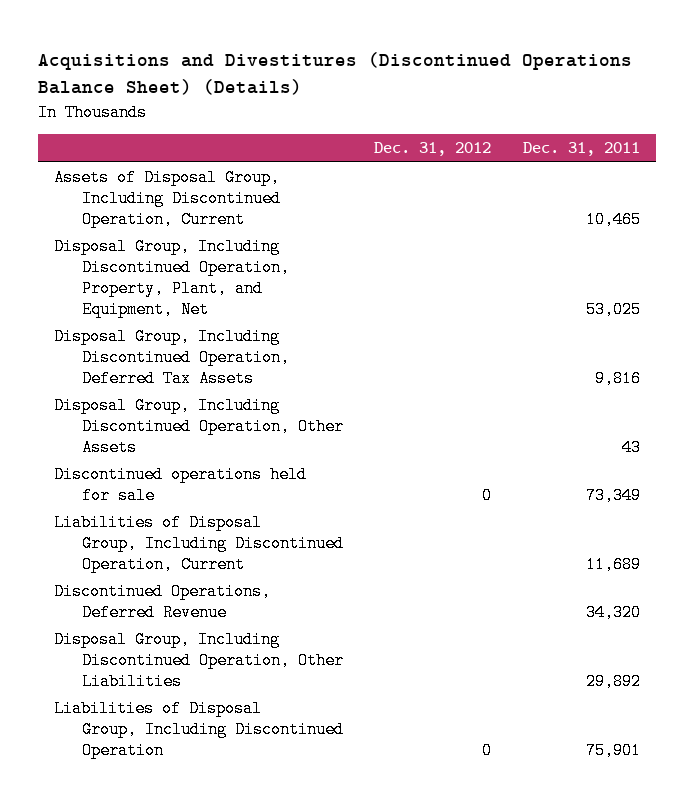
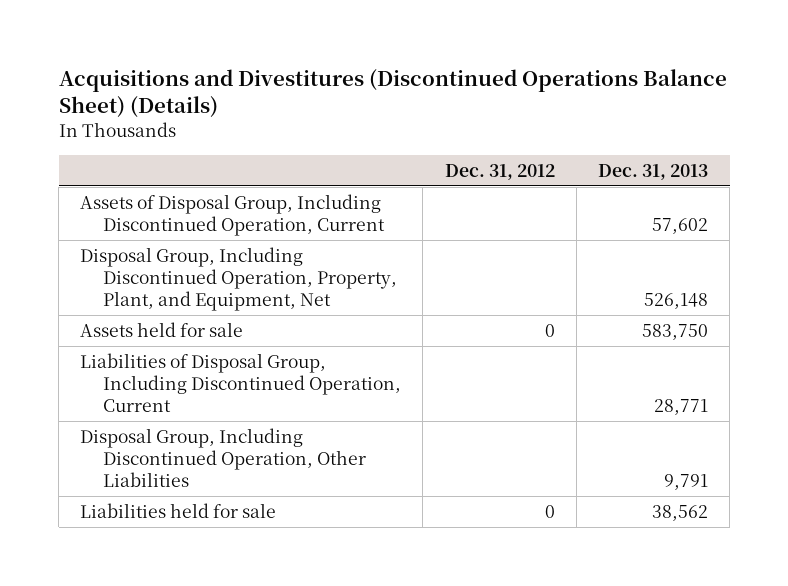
[523,142,641,157] Dec. 31, 2011 -> none
none -> [597,163,708,180] Dec. 31, 2013
[54,328,290,387] Disposal Group, Including Discontinued Operation, Deferred Tax Assets -> none
[54,397,344,456] Disposal Group, Including Discontinued Operation, Other Assets -> none
[54,466,308,504] Discontinued operations held for sale -> [80,321,244,337] Assets held for sale
[54,583,272,621] Discontinued Operations, Deferred Revenue -> none
[54,700,344,759] Liabilities of Disposal Group, Including Discontinued Operation -> [80,502,277,518] Liabilities held for sale

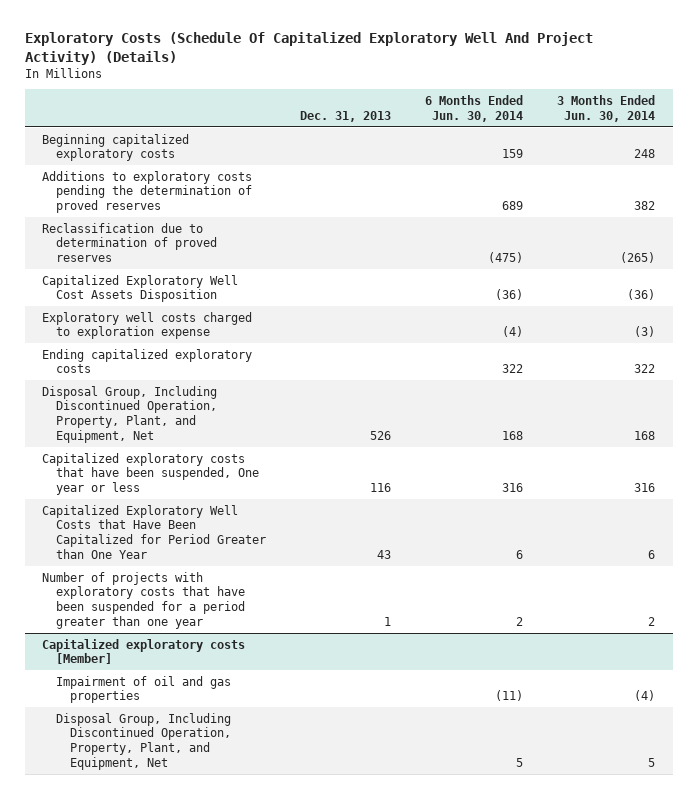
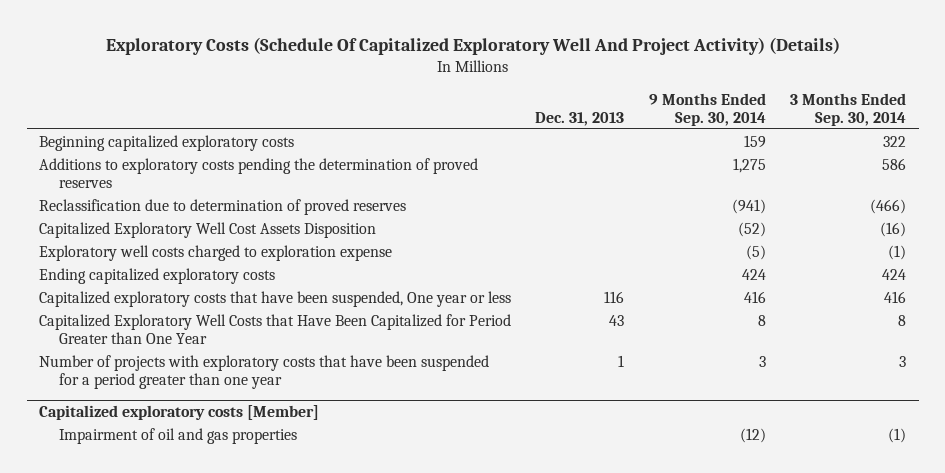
[425,94,524,122] 6 Months Ended Jun. 30, 2014 -> none
[557,94,656,122] 3 Months Ended Jun. 30, 2014 -> none
none -> [648,92,766,126] 9 Months Ended Sep. 30, 2014
none -> [790,92,907,126] 3 Months Ended Sep. 30, 2014
[41,385,217,444] Disposal Group, Including Discontinued Operation, Property, Plant, and Equipment, Net -> none
[55,712,231,771] Disposal Group, Including Discontinued Operation, Property, Plant, and Equipment, Net -> none

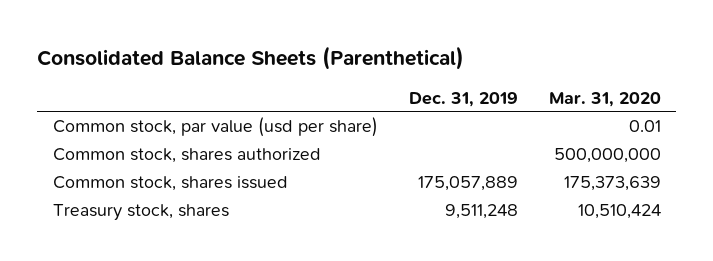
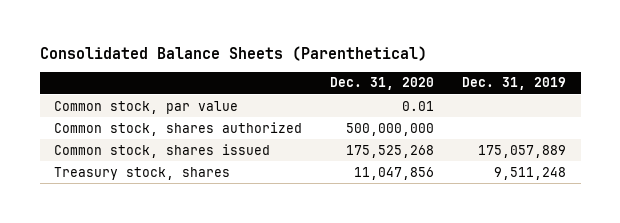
[548,91,661,107] Mar. 31, 2020 -> none
none -> [330,77,435,91] Dec. 31, 2020
[52,117,378,138] Common stock, par value (usd per share) -> [53,100,238,114] Common stock, par value

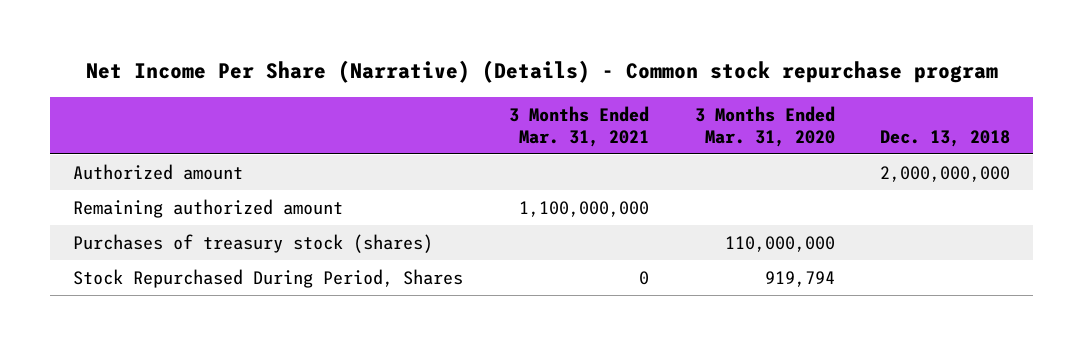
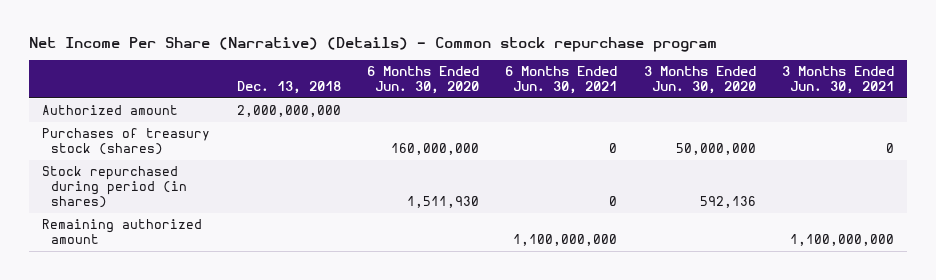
[508,105,649,147] 3 Months Ended Mar. 31, 2021 -> none
[694,105,835,147] 3 Months Ended Mar. 31, 2020 -> none
none -> [366,66,479,95] 6 Months Ended Jun. 30, 2020
none -> [505,66,618,95] 6 Months Ended Jun. 30, 2021
none -> [643,66,756,95] 3 Months Ended Jun. 30, 2020
none -> [782,66,895,95] 3 Months Ended Jun. 30, 2021
[72,269,463,289] Stock Repurchased During Period, Shares -> [42,165,187,208] Stock repurchased during period (in shares)
[72,199,343,219] Remaining authorized amount -> [42,218,203,244] Remaining authorized amount

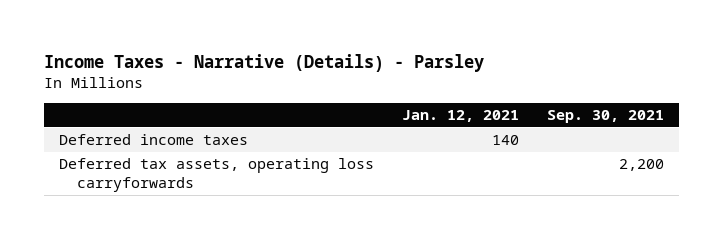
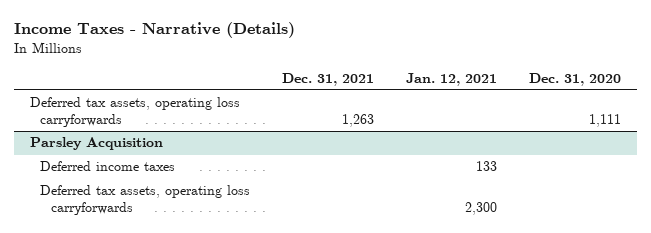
[44,53,485,72] Income Taxes - Narrative (Details) - Parsley -> [13,22,295,39] Income Taxes - Narrative (Details)
[547,110,665,124] Sep. 30, 2021 -> none
none -> [282,72,375,86] Dec. 31, 2021
none -> [529,72,622,86] Dec. 31, 2020
[58,134,248,146] Deferred income taxes -> none
none -> [29,137,163,151] Parsley Acquisition
none -> [40,161,176,172] Deferred income taxes
none -> [40,185,251,215] Deferred tax assets, operating loss carryforwards

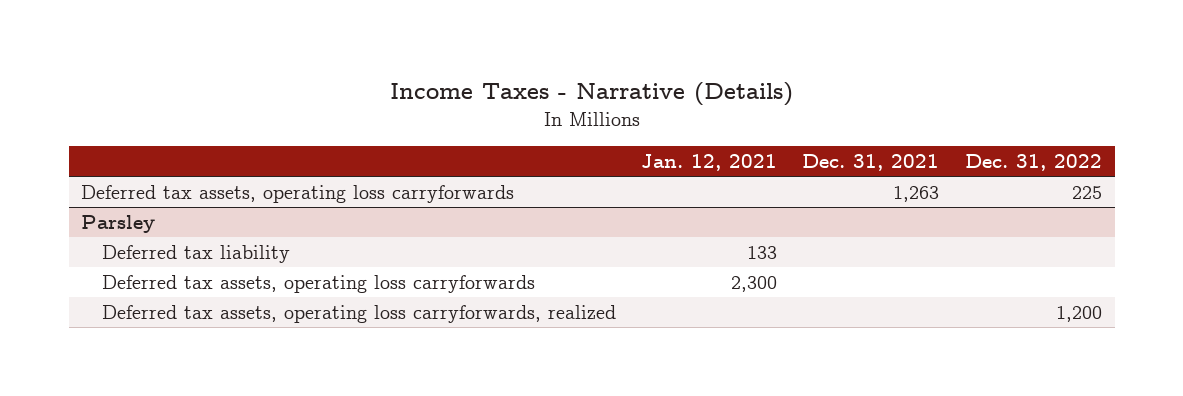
[529,72,622,86] Dec. 31, 2020 -> none
none -> [964,153,1102,171] Dec. 31, 2022
[29,137,163,151] Parsley Acquisition -> [81,214,156,233] Parsley
[40,161,176,172] Deferred income taxes -> [101,244,290,263] Deferred tax liability
none -> [101,304,616,323] Deferred tax assets, operating loss carryforwards, realized

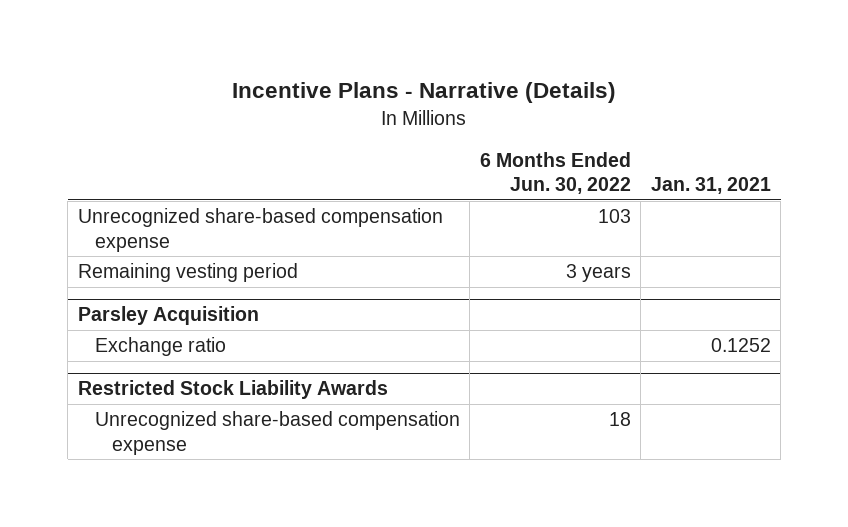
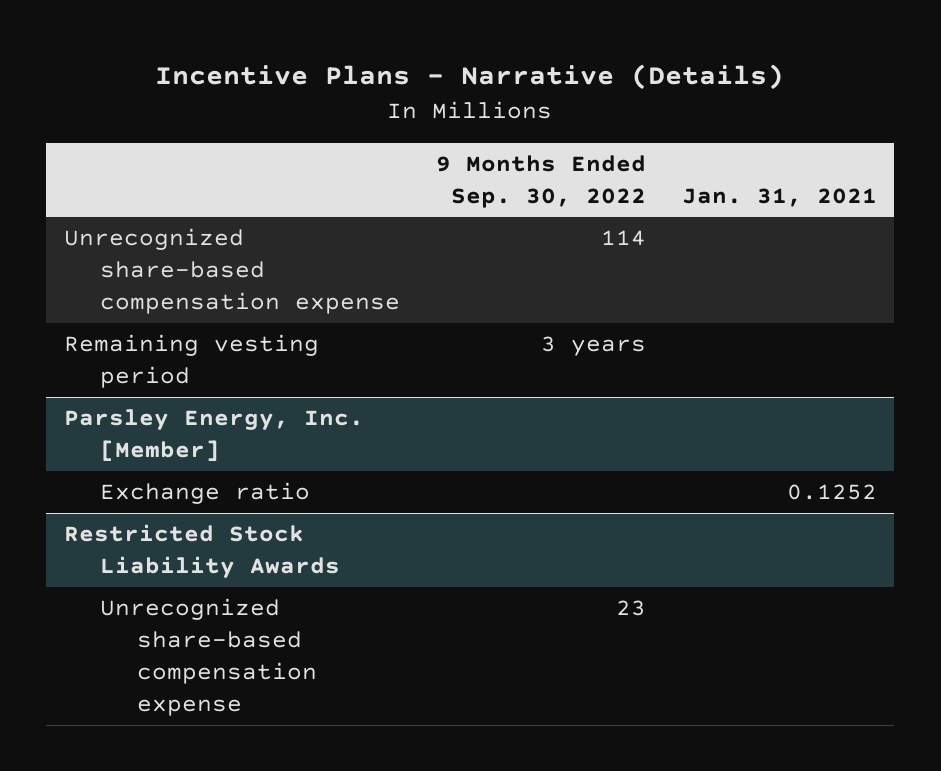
[479,151,631,195] 6 Months Ended Jun. 30, 2022 -> none
none -> [435,154,646,208] 9 Months Ended Sep. 30, 2022
[77,306,259,326] Parsley Acquisition -> [63,409,364,462] Parsley Energy, Inc. [Member]

